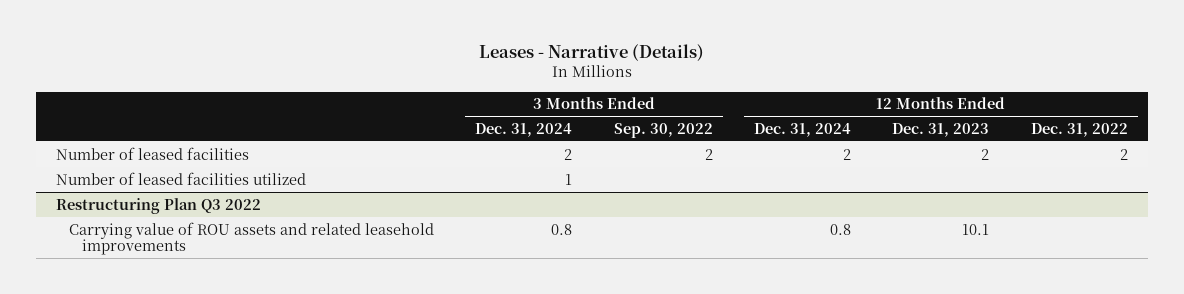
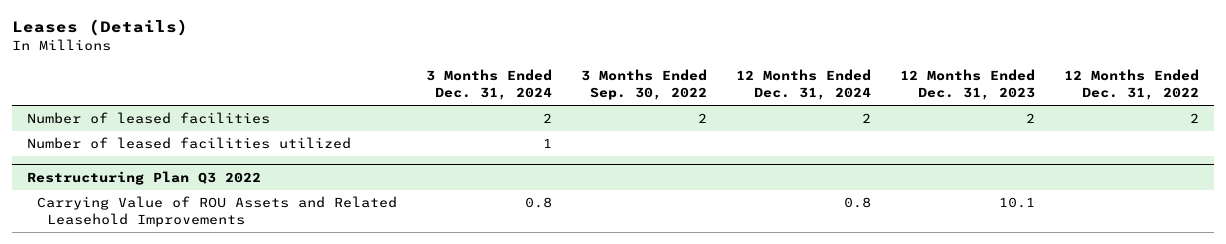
[478,43,704,61] Leases - Narrative (Details) -> [12,19,189,37] Leases (Details)
[69,221,435,256] Carrying value of ROU assets and related leasehold improvements -> [37,196,398,228] Carrying Value of ROU Assets and Related Leasehold Improvements

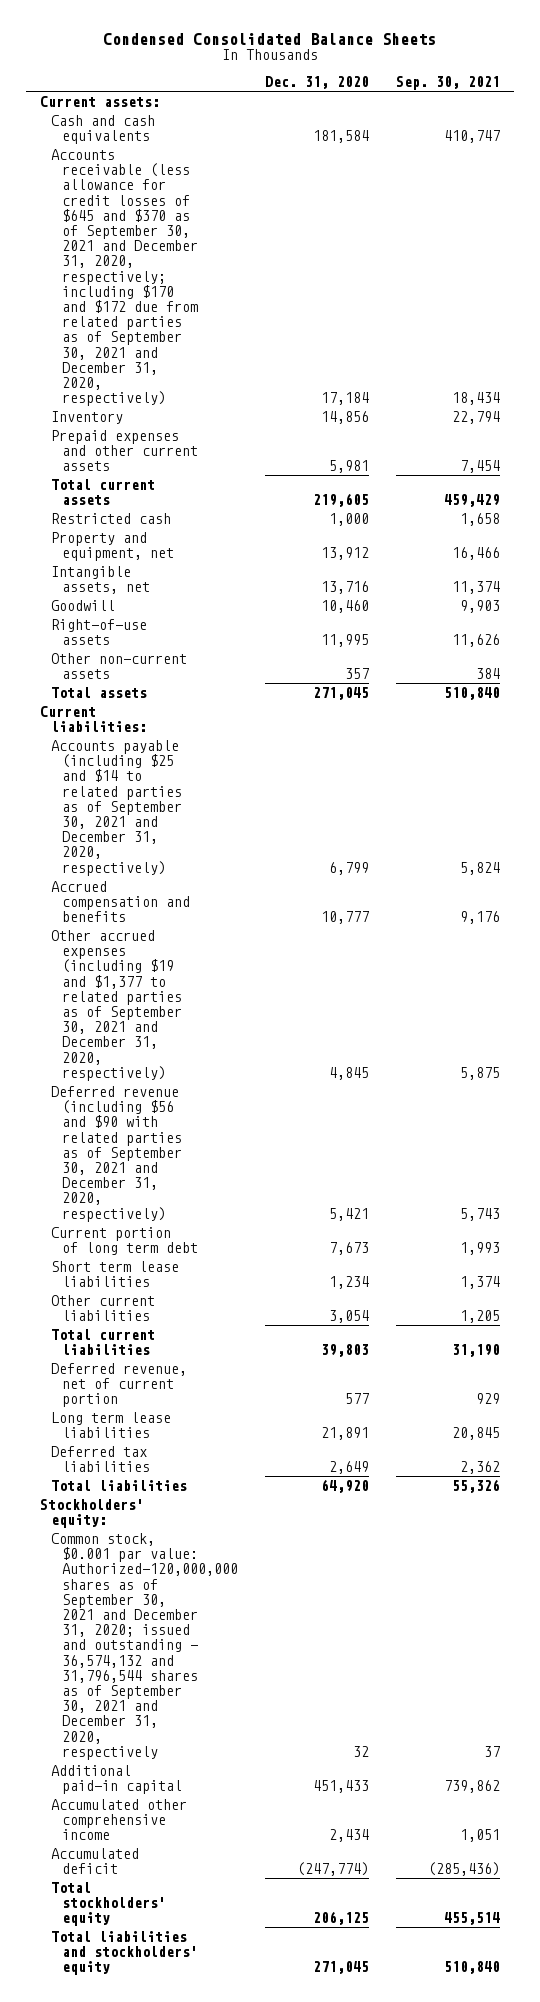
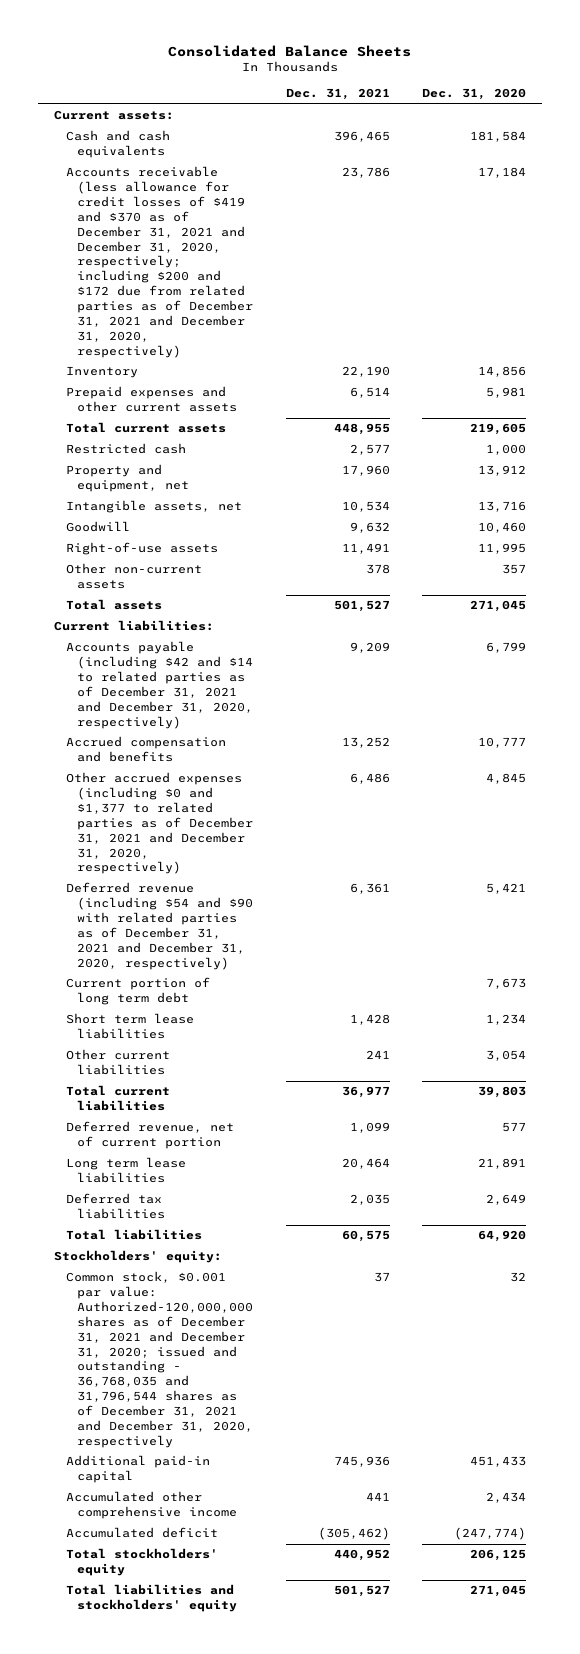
[103,32,437,45] Condensed Consolidated Balance Sheets -> [168,44,412,57] Consolidated Balance Sheets
[396,76,501,91] Sep. 30, 2021 -> none
none -> [285,88,390,101] Dec. 31, 2021
[50,148,198,407] Accounts receivable (less allowance for credit losses of $645 and $370 as of September 30, 2021 and December 31, 2020, respectively; including $170 and $172 due from related parties as of September 30, 2021 and December 31, 2020, respectively) -> [65,166,254,358] Accounts receivable (less allowance for credit losses of $419 and $370 as of December 31, 2021 and December 31, 2020, respectively; including $200 and $172 due from related parties as of December 31, 2021 and December 31, 2020, respectively)
[50,739,182,876] Accounts payable (including $25 and $14 to related parties as of September 30, 2021 and December 31, 2020, respectively) -> [65,641,254,729] Accounts payable (including $42 and $14 to related parties as of December 31, 2021 and December 31, 2020, respectively)
[50,929,182,1081] Other accrued expenses (including $19 and $1,377 to related parties as of September 30, 2021 and December 31, 2020, respectively) -> [65,772,254,875] Other accrued expenses (including $0 and $1,377 to related parties as of December 31, 2021 and December 31, 2020, respectively)
[50,1085,182,1222] Deferred revenue (including $56 and $90 with related parties as of September 30, 2021 and December 31, 2020, respectively) -> [65,882,254,970] Deferred revenue (including $54 and $90 with related parties as of December 31, 2021 and December 31, 2020, respectively)
[50,1532,238,1760] Common stock, $0.001 par value: Authorized-120,000,000 shares as of September 30, 2021 and December 31, 2020; issued and outstanding - 36,574,132 and 31,796,544 shares as of September 30, 2021 and December 31, 2020, respectively -> [65,1271,254,1448] Common stock, $0.001 par value: Authorized-120,000,000 shares as of December 31, 2021 and December 31, 2020; issued and outstanding - 36,768,035 and 31,796,544 shares as of December 31, 2021 and December 31, 2020, respectively

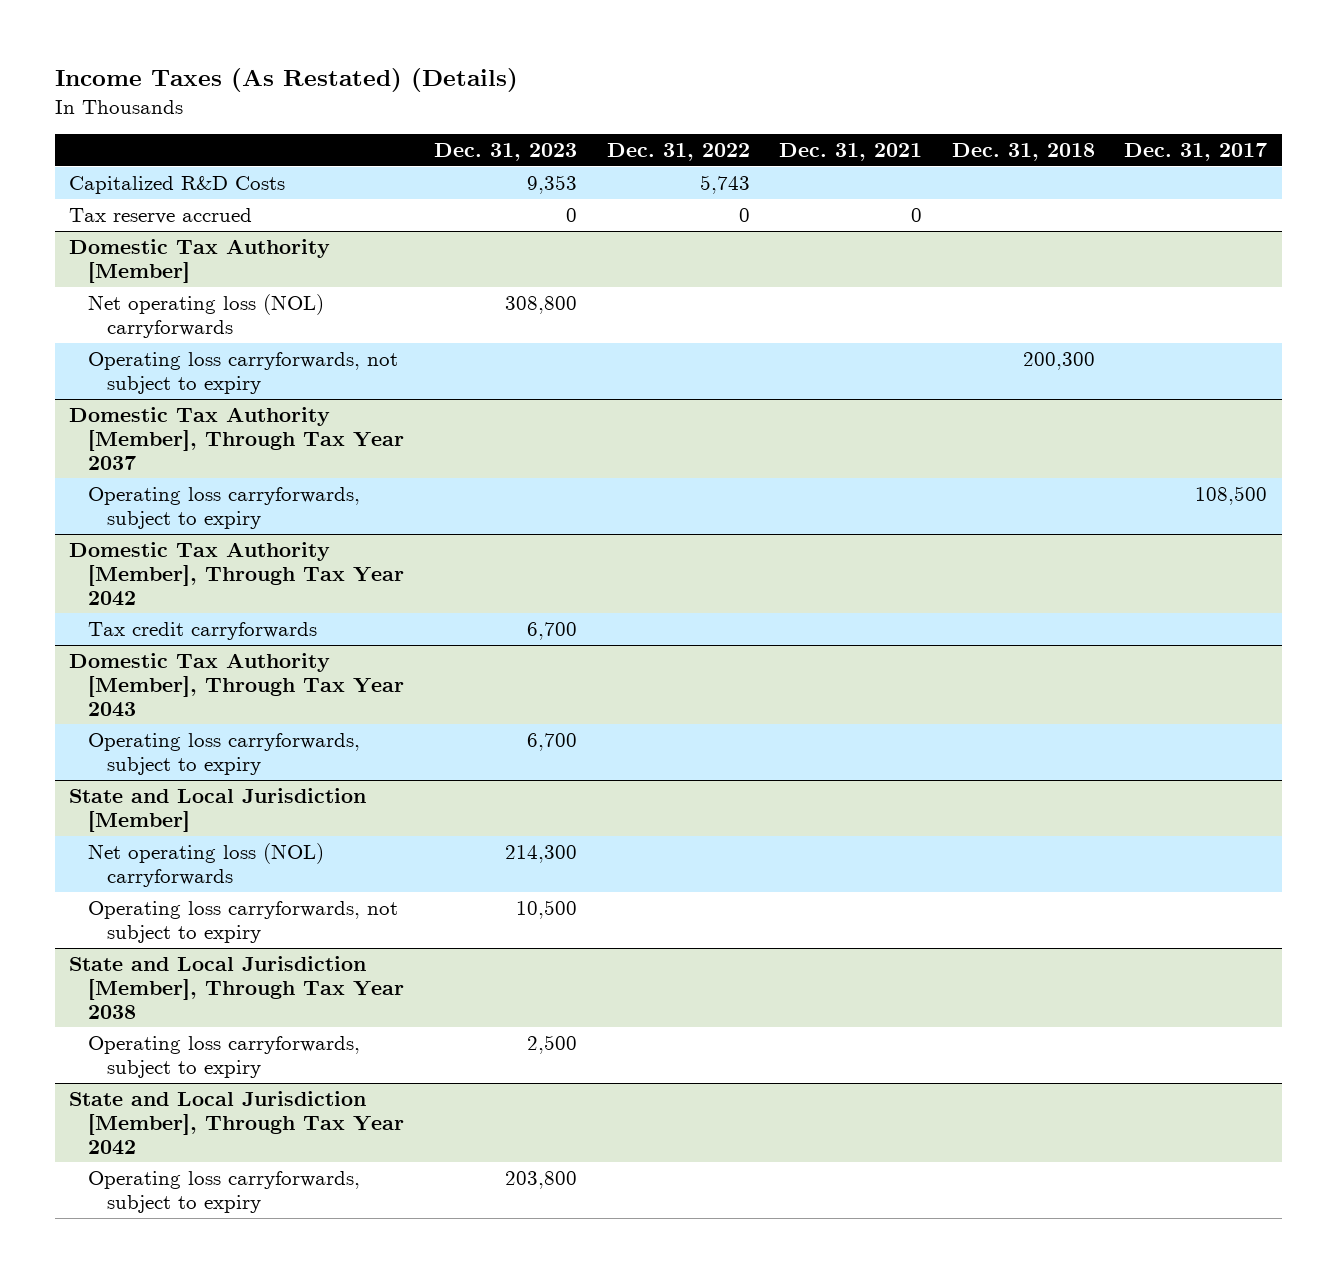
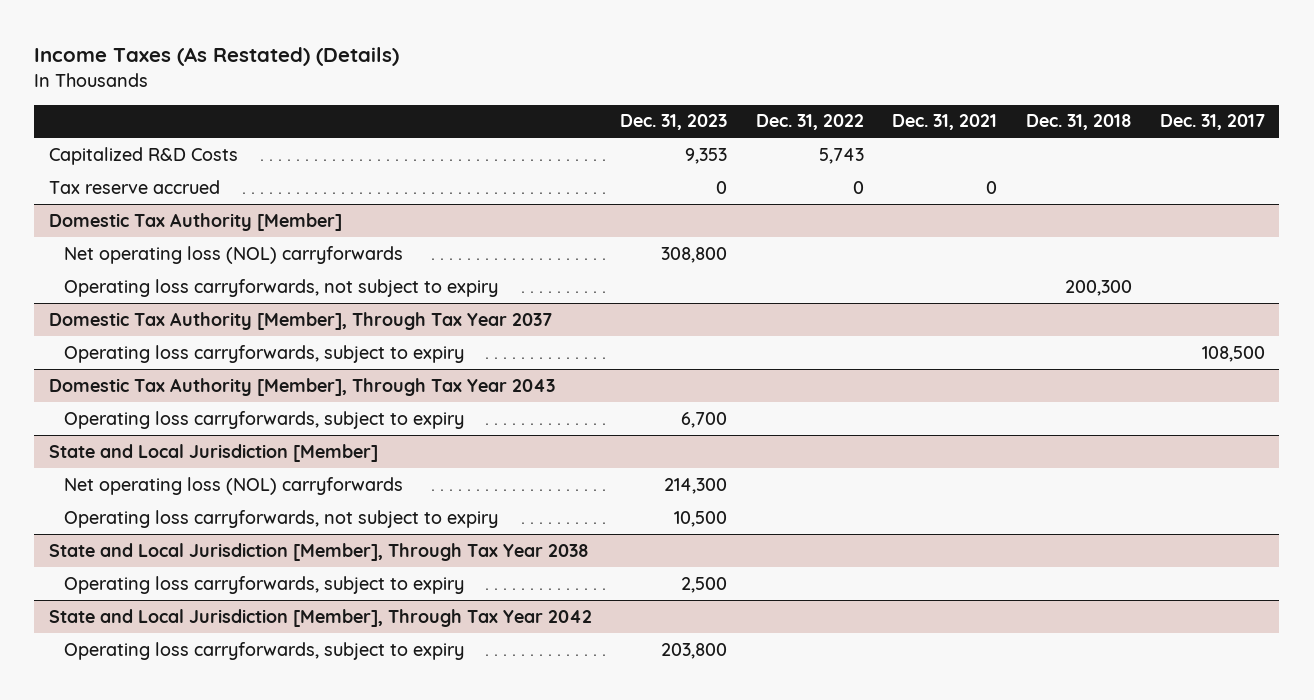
[69,541,405,606] Domestic Tax Authority [Member], Through Tax Year 2042 -> none
[88,621,318,640] Tax credit carryforwards -> none

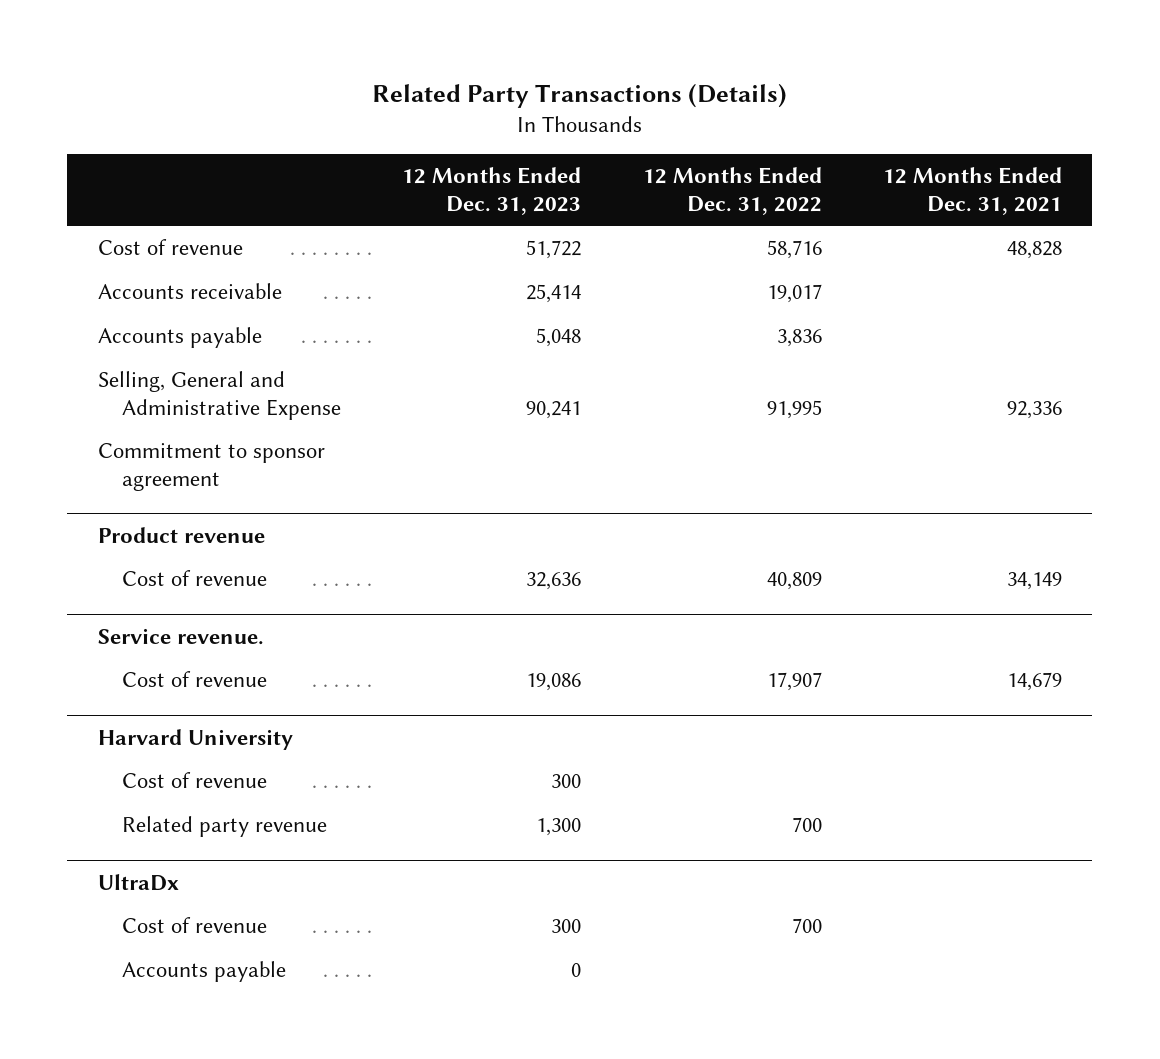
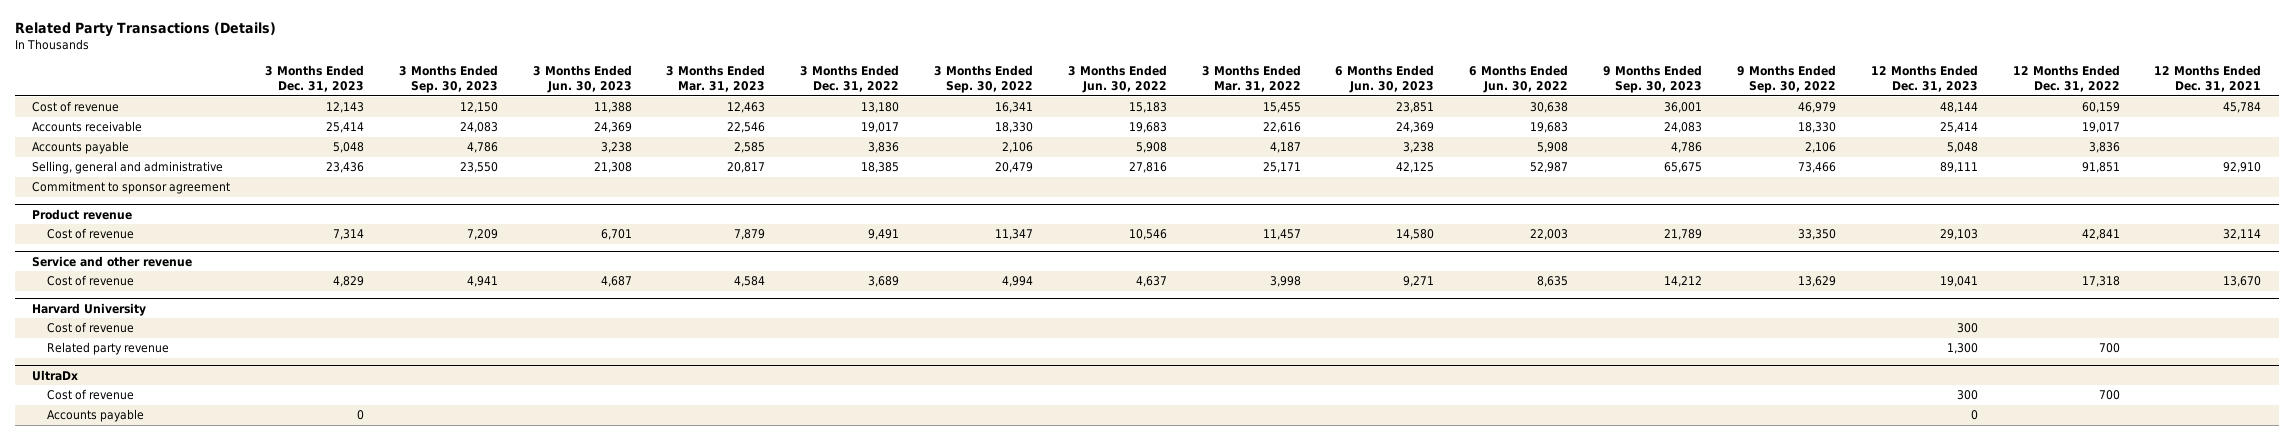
none -> [264,65,364,93] 3 Months Ended Dec. 31, 2023
none -> [398,65,498,94] 3 Months Ended Sep. 30, 2023
none -> [532,65,632,94] 3 Months Ended Jun. 30, 2023
none -> [666,65,766,93] 3 Months Ended Mar. 31, 2023
none -> [800,65,900,93] 3 Months Ended Dec. 31, 2022
none -> [933,65,1033,94] 3 Months Ended Sep. 30, 2022
none -> [1067,65,1167,94] 3 Months Ended Jun. 30, 2022
none -> [1201,65,1301,93] 3 Months Ended Mar. 31, 2022
none -> [1335,65,1435,94] 6 Months Ended Jun. 30, 2023
none -> [1469,65,1569,94] 6 Months Ended Jun. 30, 2022
none -> [1603,65,1703,94] 9 Months Ended Sep. 30, 2023
none -> [1736,65,1836,94] 9 Months Ended Sep. 30, 2022
[526,240,582,260] 51,722 -> [1939,102,1978,114] 48,144
[766,240,822,260] 58,716 -> [2081,102,2120,114] 60,159
[1006,241,1062,260] 48,828 -> [2223,102,2262,114] 45,784
[97,371,342,420] Selling, General and Administrative Expense -> [32,161,224,175] Selling, general and administrative
[526,400,582,419] 90,241 -> [1939,162,1978,174] 89,111
[766,399,822,419] 91,995 -> [2081,162,2120,174] 91,851
[1006,400,1062,419] 92,336 -> [2223,162,2262,174] 92,910
[526,572,582,591] 32,636 -> [1939,229,1978,241] 29,103
[766,572,822,591] 40,809 -> [2081,229,2120,241] 42,841
[1006,572,1062,591] 34,149 -> [2223,229,2262,241] 32,114
[97,627,264,645] Service revenue. -> [32,255,193,267] Service and other revenue
[526,673,582,692] 19,086 -> [1939,276,1978,288] 19,041
[766,672,822,692] 17,907 -> [2081,276,2120,288] 17,318
[1006,672,1062,692] 14,679 -> [2223,276,2262,288] 13,670

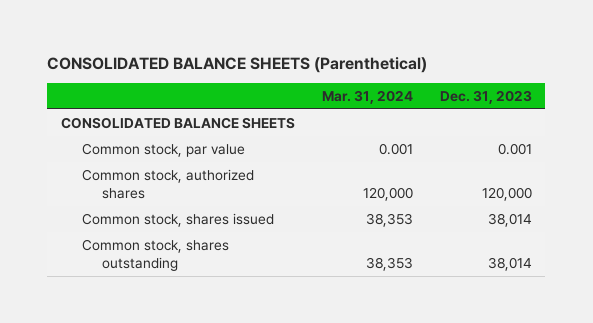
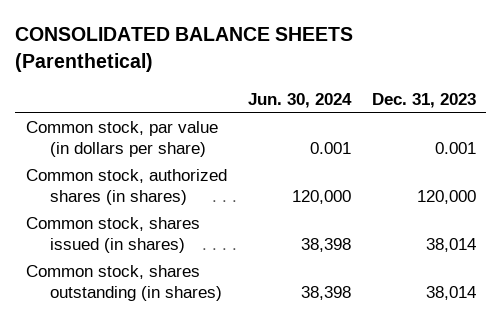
[321,89,413,104] Mar. 31, 2024 -> none
none -> [247,92,352,108] Jun. 30, 2024
[60,116,295,129] CONSOLIDATED BALANCE SHEETS -> none
[81,142,245,157] Common stock, par value -> [25,120,218,157] Common stock, par value (in dollars per share)
[81,168,254,199] Common stock, authorized shares -> [25,168,227,205] Common stock, authorized shares (in shares)
[81,212,274,227] Common stock, shares issued -> [25,216,200,253] Common stock, shares issued (in shares)
[81,238,229,271] Common stock, shares outstanding -> [25,264,222,301] Common stock, shares outstanding (in shares)

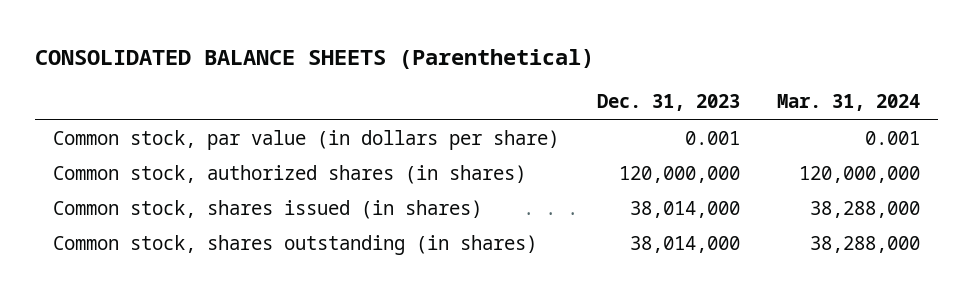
[247,92,352,108] Jun. 30, 2024 -> none
none -> [776,94,920,112] Mar. 31, 2024
[416,189,476,204] 120,000 -> [618,165,740,183] 120,000,000
[425,237,476,252] 38,014 -> [629,200,740,218] 38,014,000
[425,285,476,300] 38,014 -> [629,235,740,253] 38,014,000

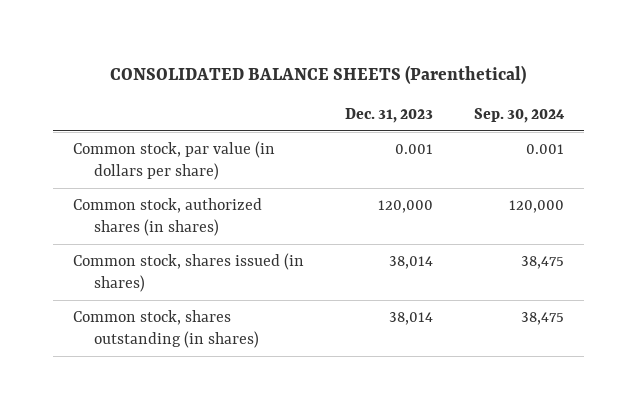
[776,94,920,112] Mar. 31, 2024 -> none
none -> [473,108,565,124] Sep. 30, 2024
[618,165,740,183] 120,000,000 -> [377,199,433,213] 120,000
[629,200,740,218] 38,014,000 -> [388,255,433,269] 38,014
[629,235,740,253] 38,014,000 -> [388,311,433,325] 38,014

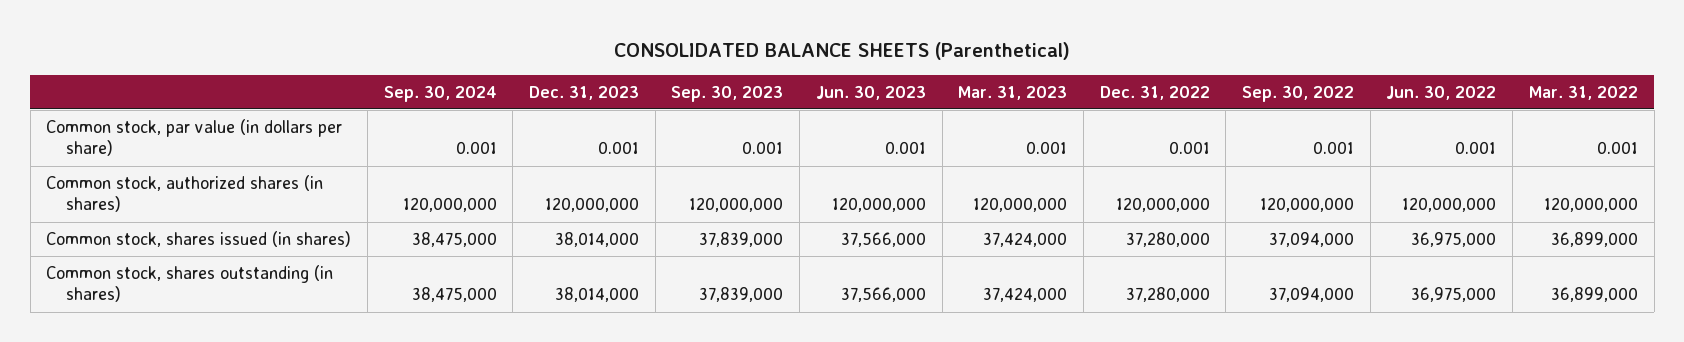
none -> [671,85,784,102] Sep. 30, 2023
none -> [815,85,926,100] Jun. 30, 2023
none -> [958,85,1068,100] Mar. 31, 2023
none -> [1099,85,1210,100] Dec. 31, 2022
none -> [1242,85,1355,102] Sep. 30, 2022
none -> [1386,85,1497,100] Jun. 30, 2022
none -> [1528,85,1638,100] Mar. 31, 2022
[377,199,433,213] 120,000 -> [545,197,640,213] 120,000,000
[508,199,564,213] 120,000 -> [402,197,497,213] 120,000,000
[388,255,433,269] 38,014 -> [555,231,640,247] 38,014,000
[520,255,564,269] 38,475 -> [411,231,497,247] 38,475,000
[388,311,433,325] 38,014 -> [555,287,640,303] 38,014,000
[520,311,564,325] 38,475 -> [411,287,497,303] 38,475,000

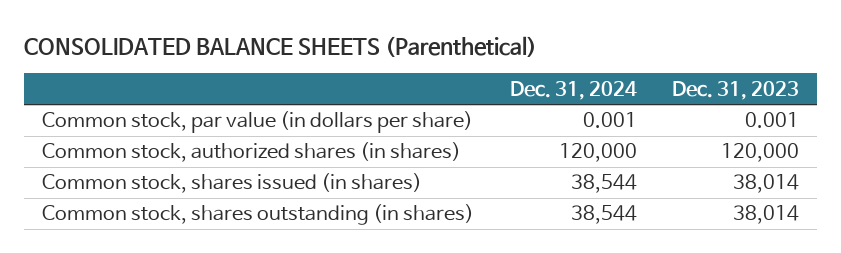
[383,85,497,102] Sep. 30, 2024 -> none
[671,85,784,102] Sep. 30, 2023 -> none
[815,85,926,100] Jun. 30, 2023 -> none
[958,85,1068,100] Mar. 31, 2023 -> none
[1099,85,1210,100] Dec. 31, 2022 -> none
[1242,85,1355,102] Sep. 30, 2022 -> none
[1386,85,1497,100] Jun. 30, 2022 -> none
[1528,85,1638,100] Mar. 31, 2022 -> none
none -> [509,80,637,100] Dec. 31, 2024
[545,197,640,213] 120,000,000 -> [721,143,800,163] 120,000
[555,231,640,247] 38,014,000 -> [733,174,800,194] 38,014
[555,287,640,303] 38,014,000 -> [733,205,800,225] 38,014

